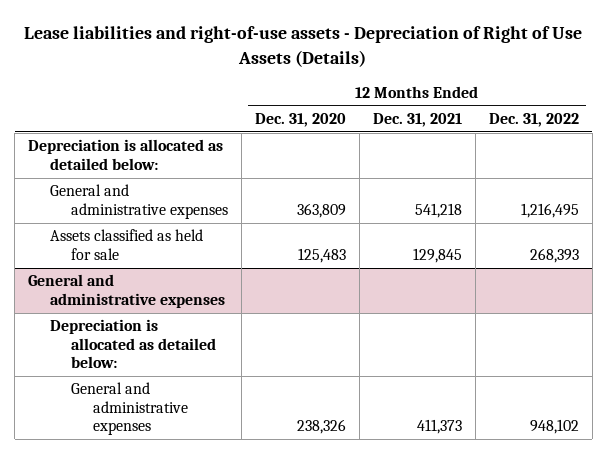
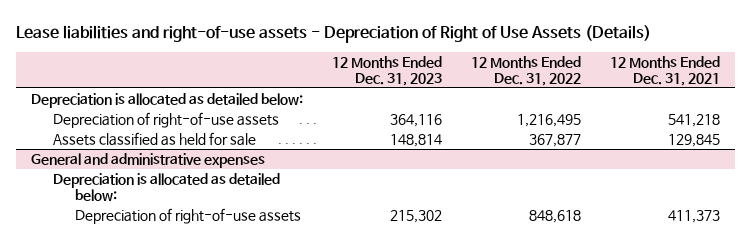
[255,113,347,128] Dec. 31, 2020 -> none
none -> [331,55,442,86] 12 Months Ended Dec. 31, 2023
[49,184,229,219] General and administrative expenses -> [52,111,279,128] Depreciation of right-of-use assets
[529,247,579,263] 268,393 -> [529,133,582,147] 367,877
[71,382,188,436] General and administrative expenses -> none
none -> [74,207,301,224] Depreciation of right-of-use assets

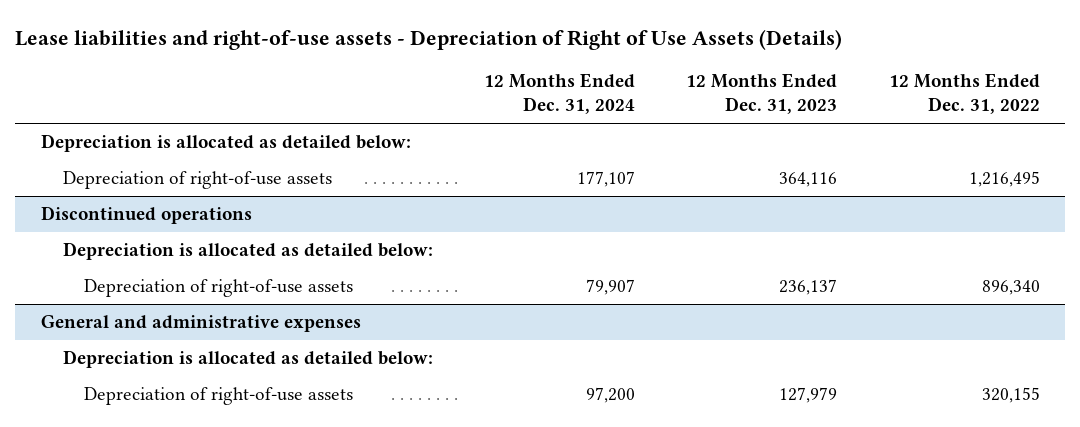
[610,55,721,86] 12 Months Ended Dec. 31, 2021 -> none
none -> [483,73,635,115] 12 Months Ended Dec. 31, 2024
[52,131,256,146] Assets classified as held for sale -> none
none -> [40,205,252,224] Discontinued operations
none -> [62,241,433,260] Depreciation is allocated as detailed below:
none -> [84,278,354,297] Depreciation of right-of-use assets
[389,209,442,223] 215,302 -> [779,386,838,403] 127,979
[529,209,582,223] 848,618 -> [981,386,1040,403] 320,155

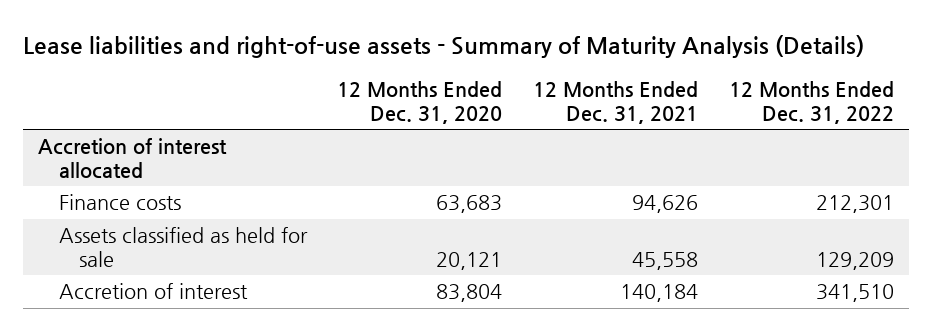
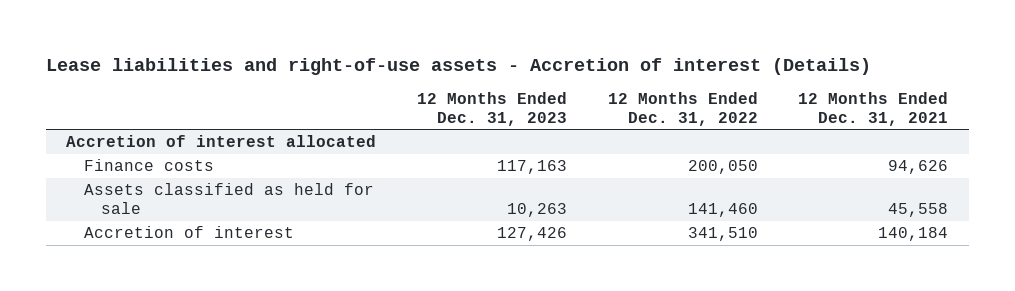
[22,35,864,59] Lease liabilities and right-of-use assets - Summary of Maturity Analysis (Details) -> [45,57,871,75] Lease liabilities and right-of-use assets - Accretion of interest (Details)
[337,81,503,124] 12 Months Ended Dec. 31, 2020 -> none
none -> [416,91,567,126] 12 Months Ended Dec. 31, 2023
[816,195,895,214] 212,301 -> [687,160,758,175] 200,050
[816,251,895,270] 129,209 -> [687,202,758,217] 141,460

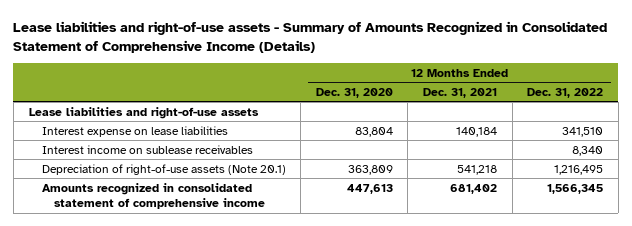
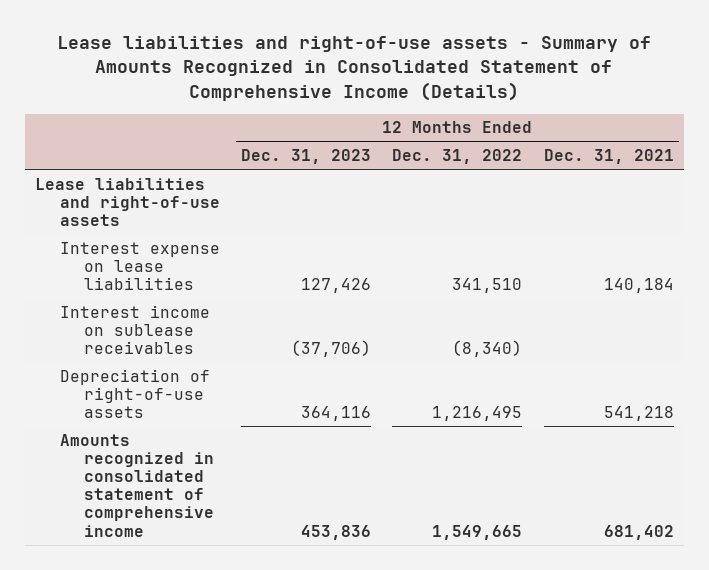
[315,87,393,98] Dec. 31, 2020 -> none
none -> [240,149,371,165] Dec. 31, 2023
[572,145,604,156] 8,340 -> [452,340,523,358] (8,340)
[41,163,286,175] Depreciation of right-of-use assets (Note 20.1) -> [59,368,210,419] Depreciation of right-of-use assets
[547,183,604,194] 1,566,345 -> [432,524,523,540] 1,549,665

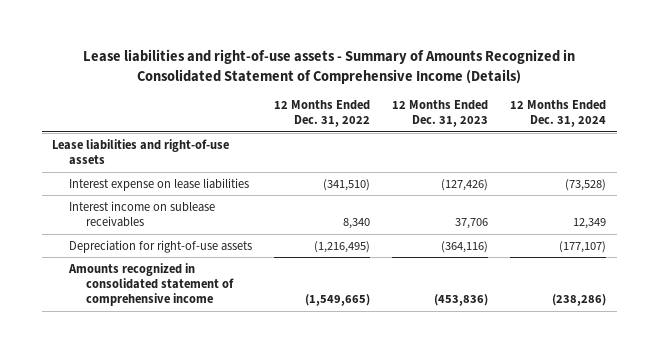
[543,149,674,165] Dec. 31, 2021 -> none
none -> [509,100,606,128] 12 Months Ended Dec. 31, 2024
[300,278,371,294] 127,426 -> [440,178,488,191] (127,426)
[452,278,523,294] 341,510 -> [323,178,371,191] (341,510)
[290,340,371,358] (37,706) -> [454,218,488,230] 37,706
[452,340,523,358] (8,340) -> [343,218,371,230] 8,340
[59,368,210,419] Depreciation of right-of-use assets -> [69,239,253,253] Depreciation for right-of-use assets
[300,406,371,422] 364,116 -> [440,240,488,253] (364,116)
[432,406,523,422] 1,216,495 -> [314,240,371,253] (1,216,495)
[300,524,371,540] 453,836 -> [433,294,488,307] (453,836)
[432,524,523,540] 1,549,665 -> [305,294,371,307] (1,549,665)

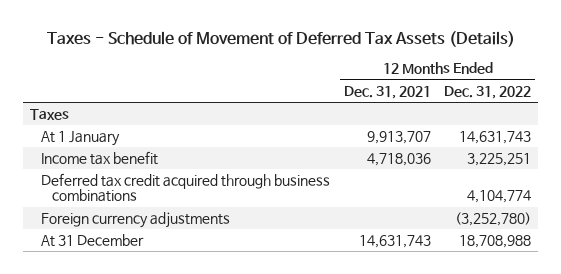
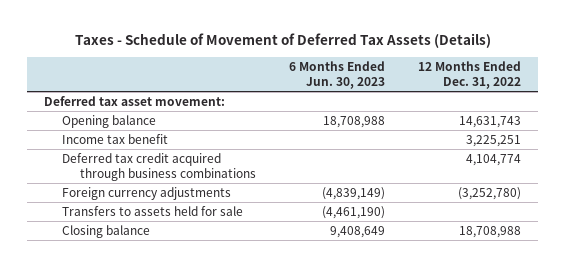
[343,85,431,99] Dec. 31, 2021 -> none
none -> [289,60,386,89] 6 Months Ended Jun. 30, 2023
[30,108,70,120] Taxes -> none
none -> [43,95,225,106] Deferred tax asset movement:
[41,130,121,146] At 1 January -> [61,114,156,128] Opening balance
none -> [61,205,243,216] Transfers to assets held for sale
[41,233,145,247] At 31 December -> [61,224,150,238] Closing balance

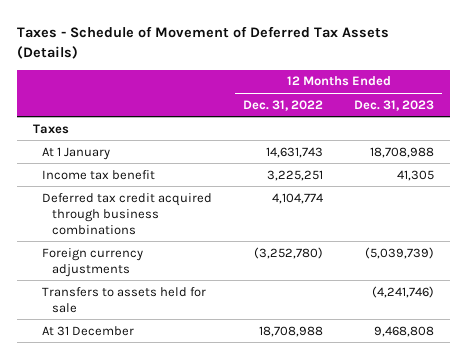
[289,60,386,89] 6 Months Ended Jun. 30, 2023 -> none
none -> [354,99,435,111] Dec. 31, 2023
[43,95,225,106] Deferred tax asset movement: -> none
none -> [32,123,69,134] Taxes
[61,114,156,128] Opening balance -> [42,146,111,160] At 1 January
[61,224,150,238] Closing balance -> [42,325,135,336] At 31 December

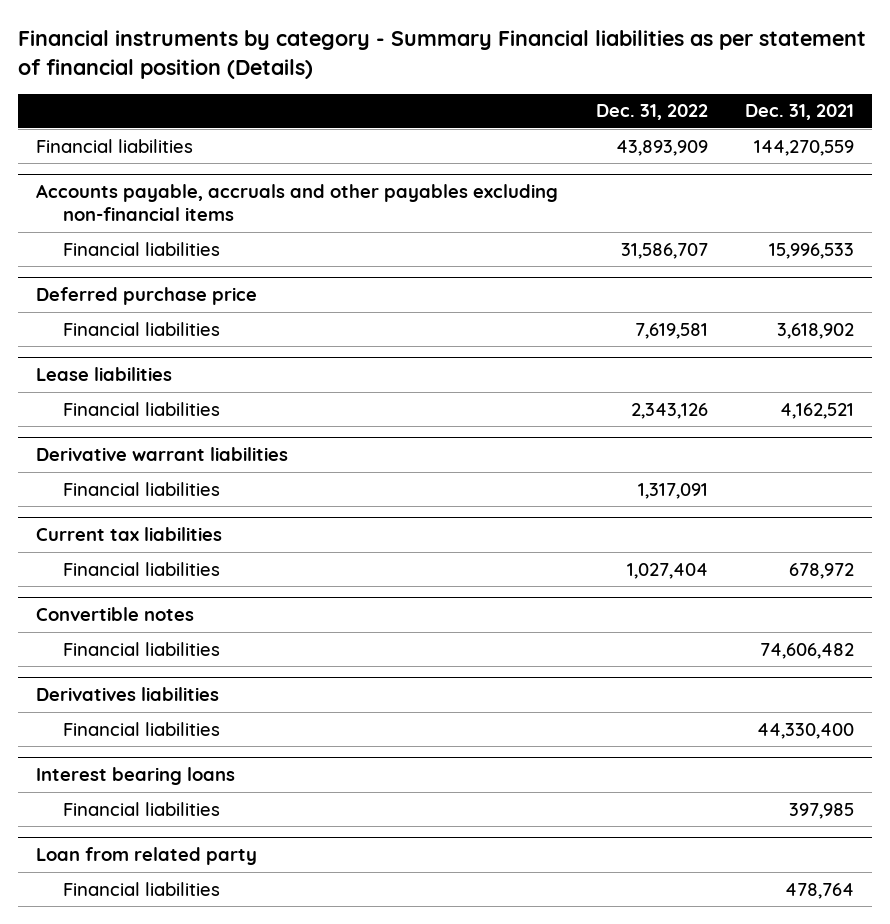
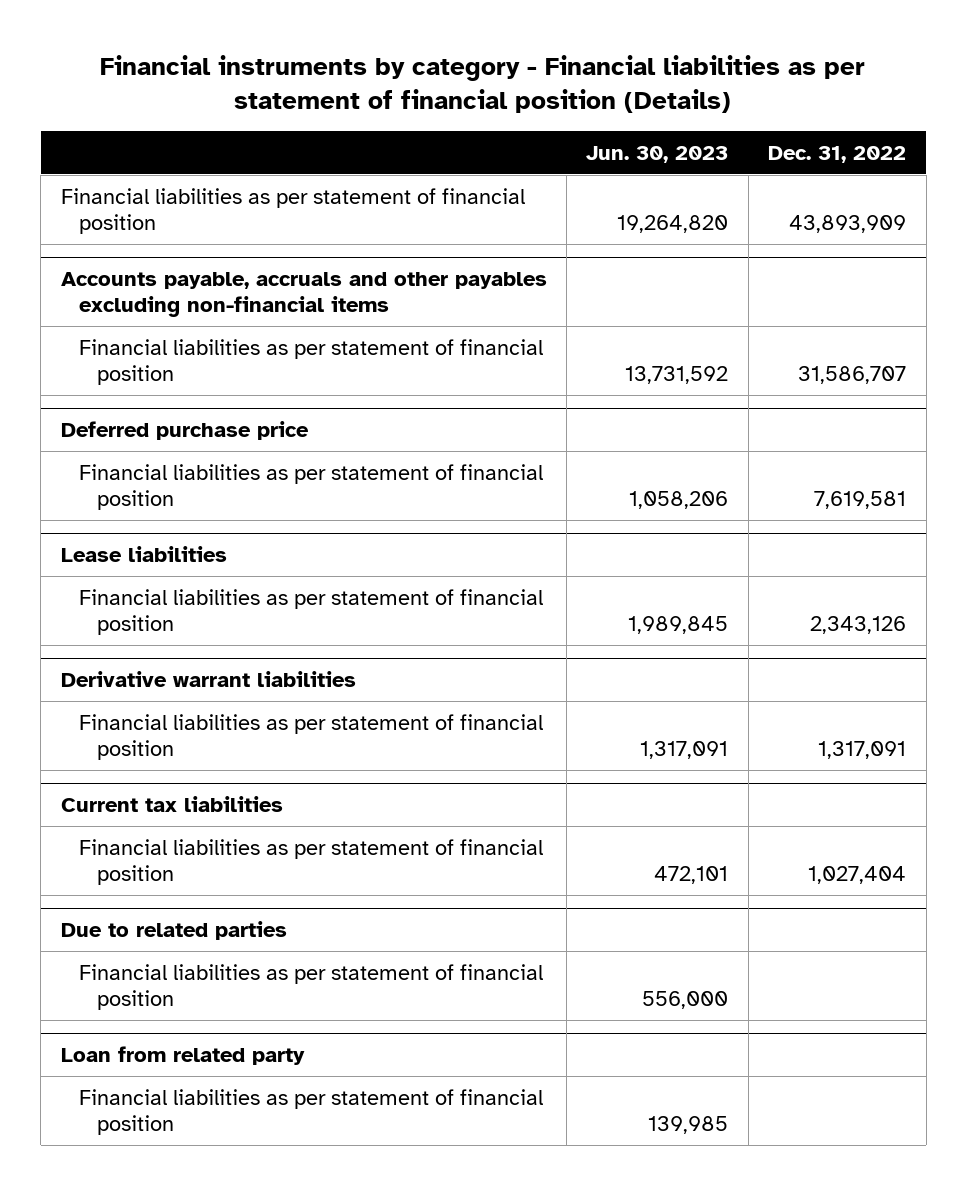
[17,30,866,80] Financial instruments by category - Summary Financial liabilities as per statement of financial position (Details) -> [100,55,866,114] Financial instruments by category - Financial liabilities as per statement of financial position (Details)
[744,104,854,121] Dec. 31, 2021 -> none
none -> [586,146,729,164] Jun. 30, 2023
[36,138,194,153] Financial liabilities -> [60,187,525,234] Financial liabilities as per statement of financial position
[63,241,221,256] Financial liabilities -> [78,338,543,385] Financial liabilities as per statement of financial position
[63,321,221,336] Financial liabilities -> [78,463,543,510] Financial liabilities as per statement of financial position
[63,401,221,416] Financial liabilities -> [78,588,543,635] Financial liabilities as per statement of financial position
[63,481,221,496] Financial liabilities -> [78,713,543,760] Financial liabilities as per statement of financial position
[36,607,195,622] Convertible notes -> none
[36,687,220,702] Derivatives liabilities -> none
[63,721,221,736] Financial liabilities -> none
[36,767,236,786] Interest bearing loans -> none
[63,801,221,816] Financial liabilities -> none
[63,561,221,576] Financial liabilities -> [78,838,543,885] Financial liabilities as per statement of financial position
none -> [60,920,287,940] Due to related parties
[63,641,221,656] Financial liabilities -> [78,963,543,1010] Financial liabilities as per statement of financial position
[63,881,221,896] Financial liabilities -> [78,1088,543,1135] Financial liabilities as per statement of financial position

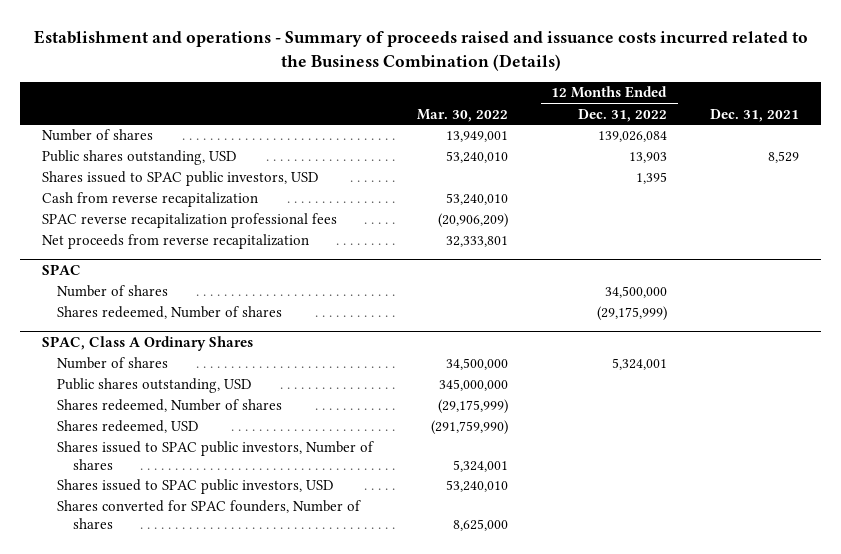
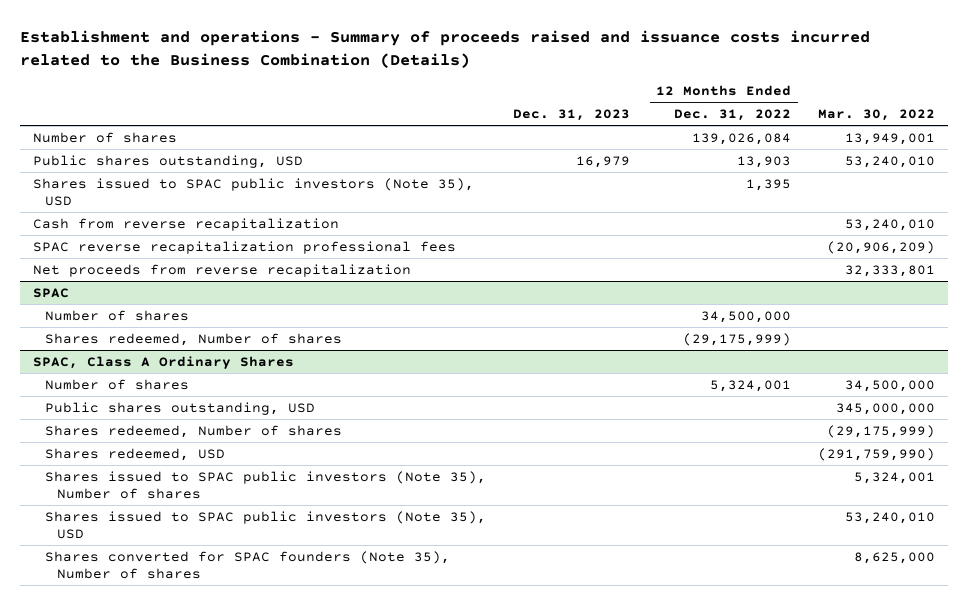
[710,108,800,122] Dec. 31, 2021 -> none
none -> [512,109,630,122] Dec. 31, 2023
[41,171,319,187] Shares issued to SPAC public investors, USD -> [32,177,474,206] Shares issued to SPAC public investors (Note 35), USD
[57,441,375,470] Shares issued to SPAC public investors, Number of shares -> [44,470,486,499] Shares issued to SPAC public investors (Note 35), Number of shares
[57,479,335,495] Shares issued to SPAC public investors, USD -> [44,510,486,539] Shares issued to SPAC public investors (Note 35), USD
[57,500,362,529] Shares converted for SPAC founders, Number of shares -> [44,550,450,579] Shares converted for SPAC founders (Note 35), Number of shares

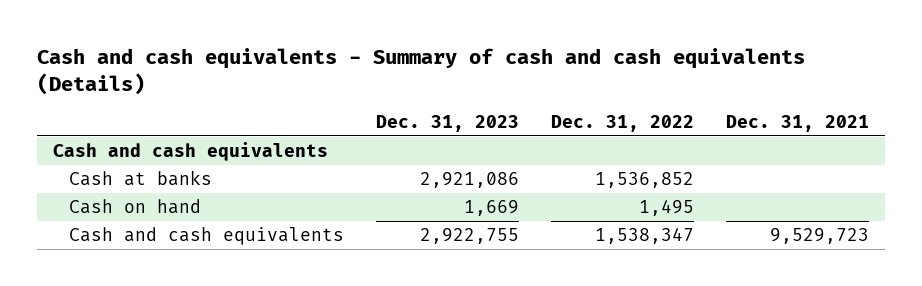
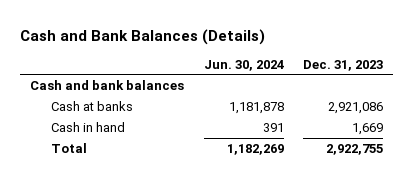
[36,47,805,95] Cash and cash equivalents - Summary of cash and cash equivalents (Details) -> [20,28,266,45] Cash and Bank Balances (Details)
[551,114,695,132] Dec. 31, 2022 -> none
[726,114,870,132] Dec. 31, 2021 -> none
none -> [203,59,284,71] Jun. 30, 2024
[52,141,328,161] Cash and cash equivalents -> none
none -> [30,80,185,91] Cash and bank balances
[68,198,201,214] Cash on hand -> [50,122,125,133] Cash in hand
[68,226,344,245] Cash and cash equivalents -> [50,143,87,154] Total

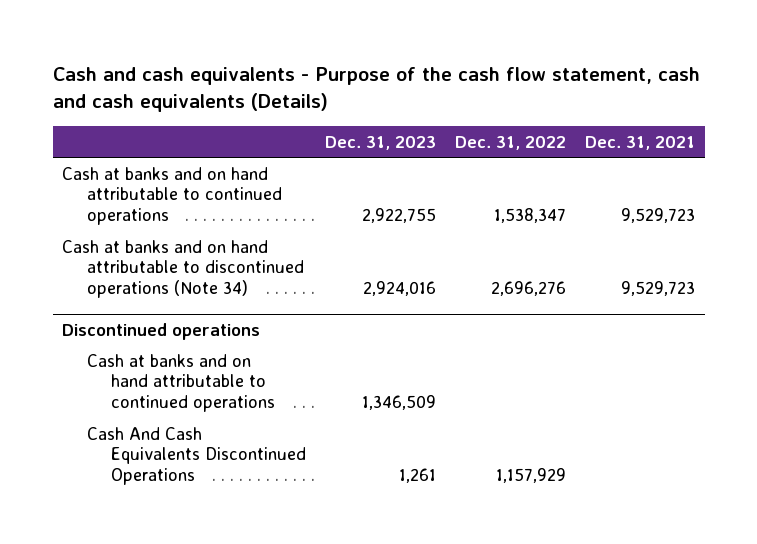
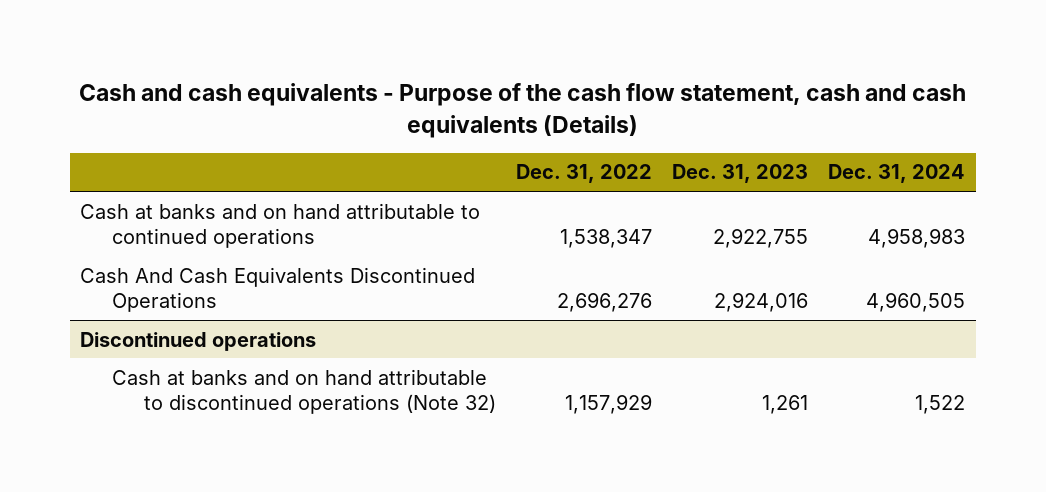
[585,135,696,150] Dec. 31, 2021 -> none
none -> [828,164,966,184] Dec. 31, 2024
[62,239,304,299] Cash at banks and on hand attributable to discontinued operations (Note 34) -> [80,266,476,312] Cash And Cash Equivalents Discontinued Operations
[86,353,275,413] Cash at banks and on hand attributable to continued operations -> none
[86,426,306,486] Cash And Cash Equivalents Discontinued Operations -> [112,368,497,414] Cash at banks and on hand attributable to discontinued operations (Note 32)

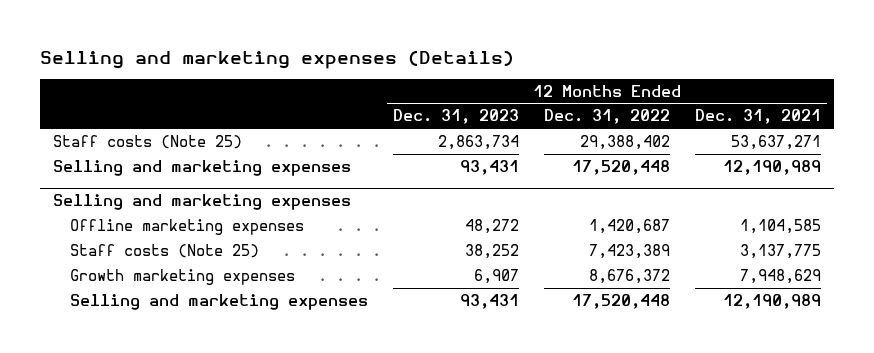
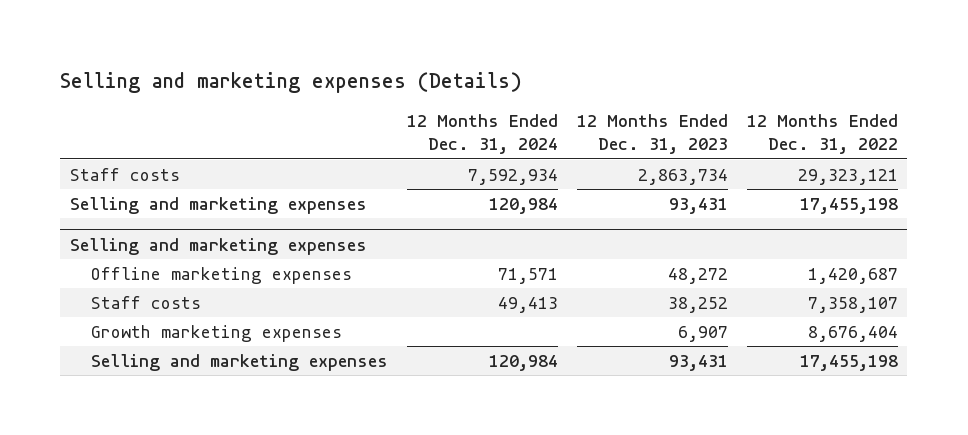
[695,109,822,125] Dec. 31, 2021 -> none
none -> [406,113,558,155] 12 Months Ended Dec. 31, 2024
[52,135,242,150] Staff costs (Note 25) -> [69,167,180,181] Staff costs
[580,135,671,151] 29,388,402 -> [797,168,898,185] 29,323,121
[572,160,671,176] 17,520,448 -> [799,197,898,214] 17,455,198
[70,244,260,259] Staff costs (Note 25) -> [90,295,201,309] Staff costs
[589,244,671,260] 7,423,389 -> [807,296,898,313] 7,358,107
[589,269,671,285] 8,676,372 -> [807,325,898,342] 8,676,404
[572,294,671,310] 17,520,448 -> [799,354,898,371] 17,455,198

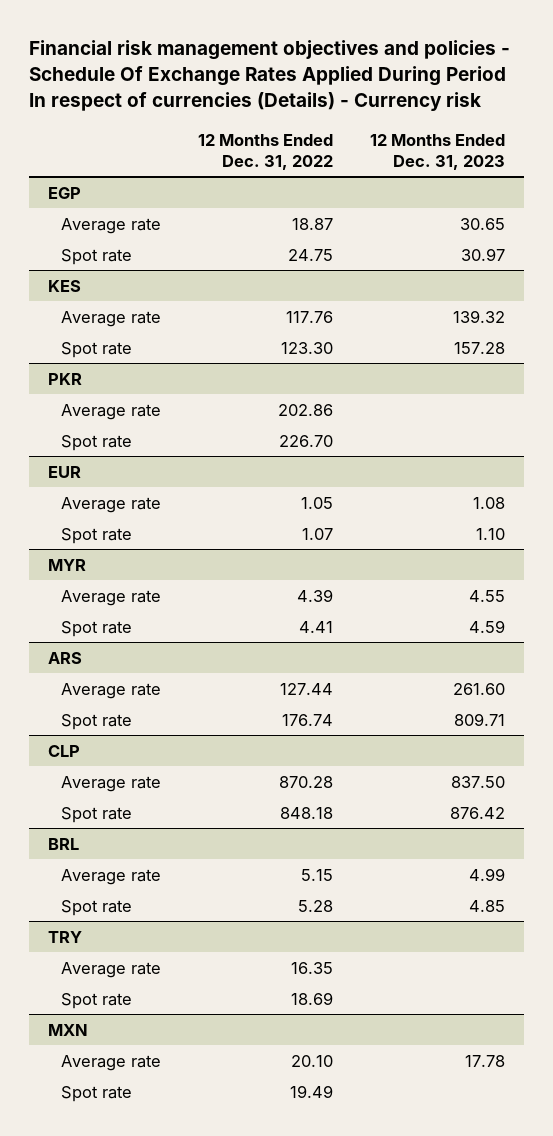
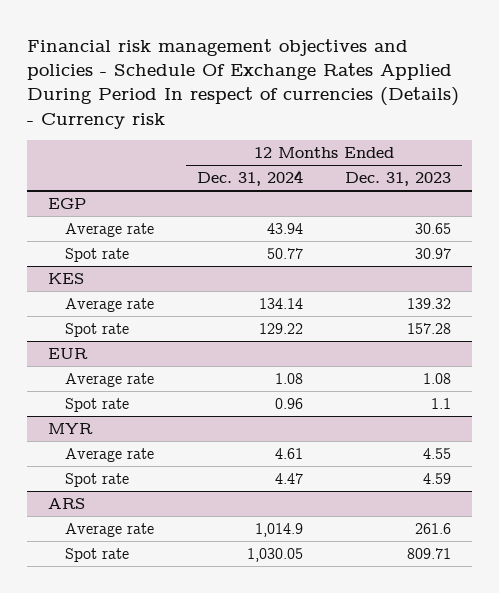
[198,133,334,170] 12 Months Ended Dec. 31, 2022 -> none
none -> [196,170,303,187] Dec. 31, 2024
[47,372,82,385] PKR -> none
[61,403,162,420] Average rate -> none
[61,434,133,451] Spot rate -> none
[476,527,506,540] 1.10 -> [430,397,451,409] 1.1
[453,682,506,695] 261.60 -> [414,522,451,534] 261.6
[47,744,80,757] CLP -> none
[61,775,162,792] Average rate -> none
[61,806,133,823] Spot rate -> none
[47,837,79,850] BRL -> none
[61,868,162,885] Average rate -> none
[61,899,133,916] Spot rate -> none
[47,930,82,943] TRY -> none
[61,961,162,978] Average rate -> none
[61,992,133,1009] Spot rate -> none
[47,1023,88,1036] MXN -> none
[61,1054,162,1071] Average rate -> none
[61,1085,133,1102] Spot rate -> none

